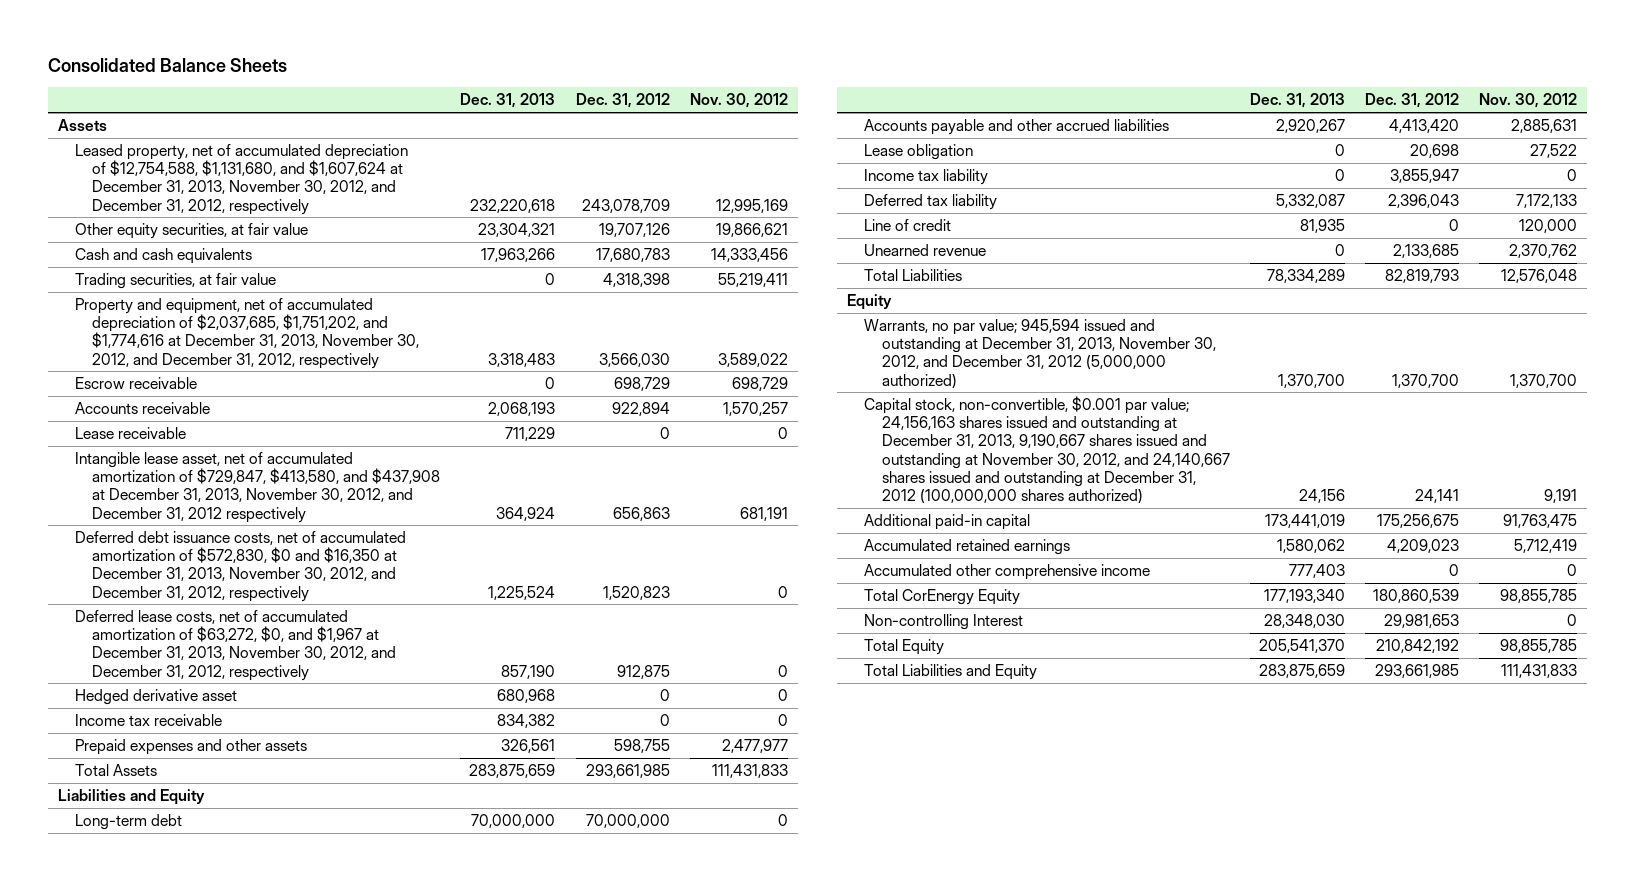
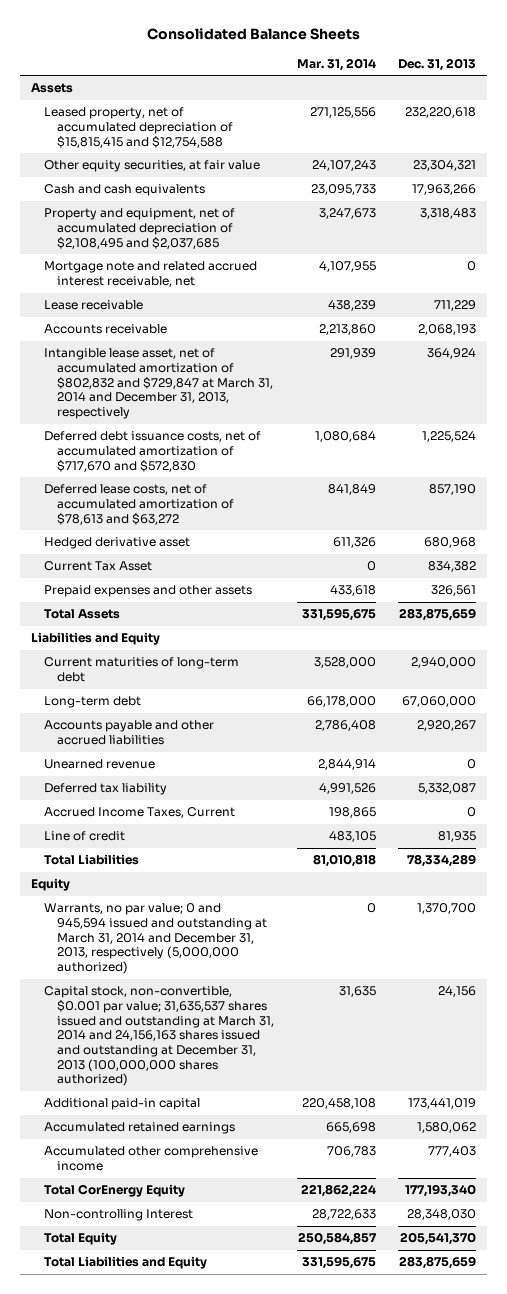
[575,93,670,109] Dec. 31, 2012 -> none
[689,93,788,109] Nov. 30, 2012 -> none
none -> [296,57,376,71] Mar. 31, 2014
[74,144,408,215] Leased property, net of accumulated depreciation of $12,754,588, $1,131,680, and $1,607,624 at December 31, 2013, November 30, 2012, and December 31, 2012, respectively -> [44,107,234,148] Leased property, net of accumulated depreciation of $15,815,415 and $12,754,588
[74,273,276,290] Trading securities, at fair value -> none
[74,377,197,390] Escrow receivable -> none
[74,298,420,369] Property and equipment, net of accumulated depreciation of $2,037,685, $1,751,202, and $1,774,616 at December 31, 2013, November 30, 2012, and December 31, 2012, respectively -> [44,208,236,249] Property and equipment, net of accumulated depreciation of $2,108,495 and $2,037,685
none -> [44,261,258,288] Mortgage note and related accrued interest receivable, net
[74,402,210,415] Accounts receivable -> [44,324,168,335] Accounts receivable
[74,452,441,523] Intangible lease asset, net of accumulated amortization of $729,847, $413,580, and $437,908 at December 31, 2013, November 30, 2012, and December 31, 2012 respectively -> [44,348,274,420] Intangible lease asset, net of accumulated amortization of $802,832 and $729,847 at March 31, 2014 and December 31, 2013, respectively
[74,531,406,602] Deferred debt issuance costs, net of accumulated amortization of $572,830, $0 and $16,350 at December 31, 2013, November 30, 2012, and December 31, 2012, respectively -> [44,431,262,472] Deferred debt issuance costs, net of accumulated amortization of $717,670 and $572,830
[74,610,397,681] Deferred lease costs, net of accumulated amortization of $63,272, $0, and $1,967 at December 31, 2013, November 30, 2012, and December 31, 2012, respectively -> [44,484,235,525] Deferred lease costs, net of accumulated amortization of $78,613 and $63,272
[74,714,222,727] Income tax receivable -> [44,561,153,572] Current Tax Asset
none -> [44,657,240,683] Current maturities of long-term debt
[471,814,556,829] 70,000,000 -> [402,696,477,708] 67,060,000
[864,144,974,161] Lease obligation -> none
[864,169,989,186] Income tax liability -> none
[864,244,987,257] Unearned revenue -> [44,759,156,770] Unearned revenue
none -> [44,807,236,819] Accrued Income Taxes, Current
[864,319,1216,389] Warrants, no par value; 945,594 issued and outstanding at December 31, 2013, November 30, 2012, and December 31, 2012 (5,000,000 authorized) -> [44,903,268,975] Warrants, no par value; 0 and 945,594 issued and outstanding at March 31, 2014 and December 31, 2013, respectively (5,000,000 authorized)
[864,396,1230,504] Capital stock, non-convertible, $0.001 par value; 24,156,163 shares issued and outstanding at December 31, 2013, 9,190,667 shares issued and outstanding at November 30, 2012, and 24,140,667 shares issued and outstanding at December 31, 2012 (100,000,000 shares authorized) -> [44,986,275,1087] Capital stock, non-convertible, $0.001 par value; 31,635,537 shares issued and outstanding at March 31, 2014 and 24,156,163 shares issued and outstanding at December 31, 2013 (100,000,000 shares authorized)

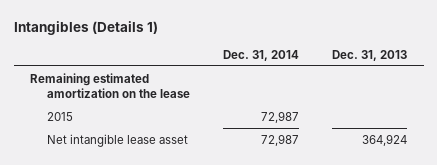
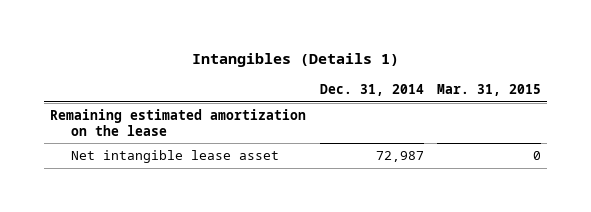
[332,49,408,61] Dec. 31, 2013 -> none
none -> [436,84,541,97] Mar. 31, 2015
[46,111,73,121] 2015 -> none

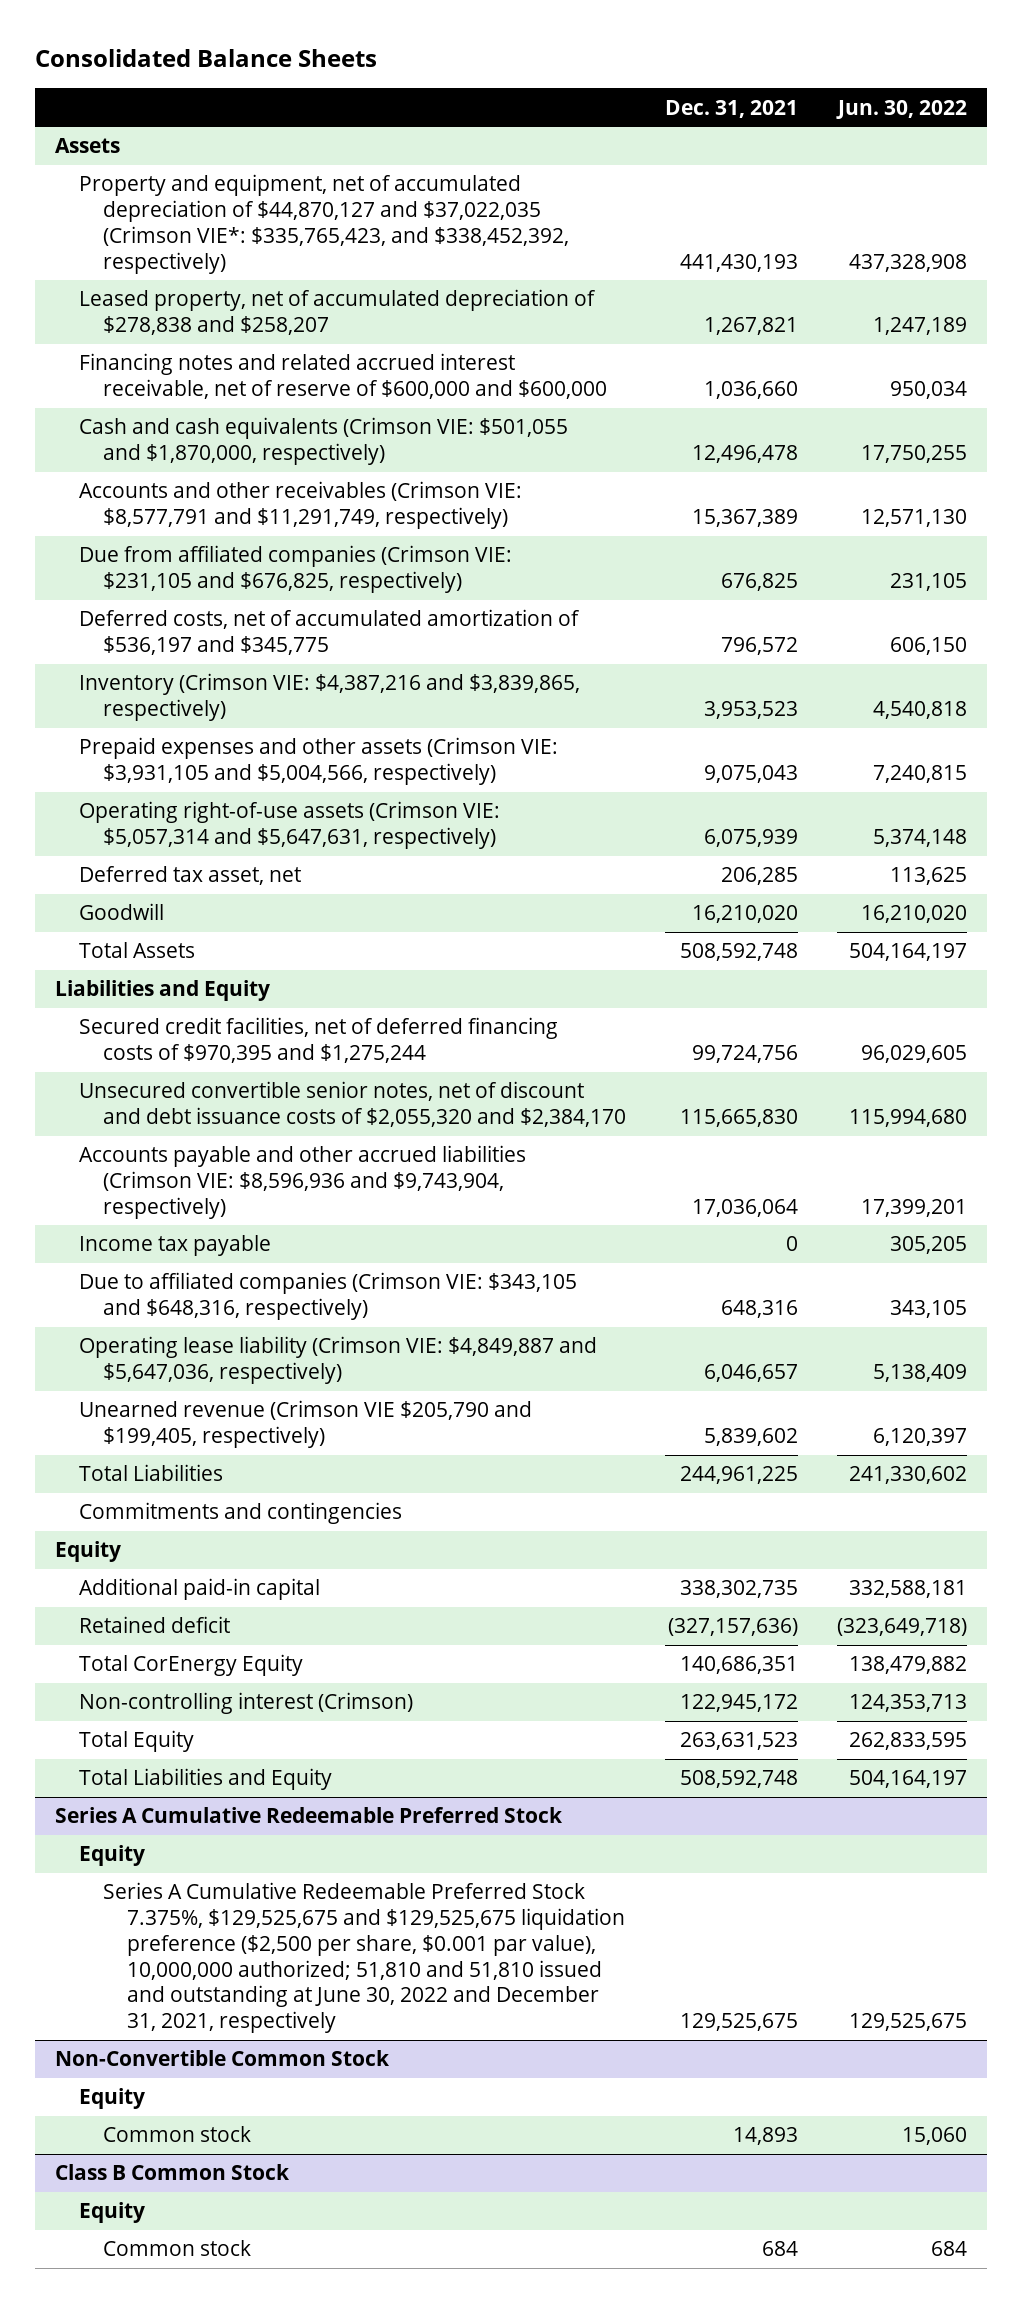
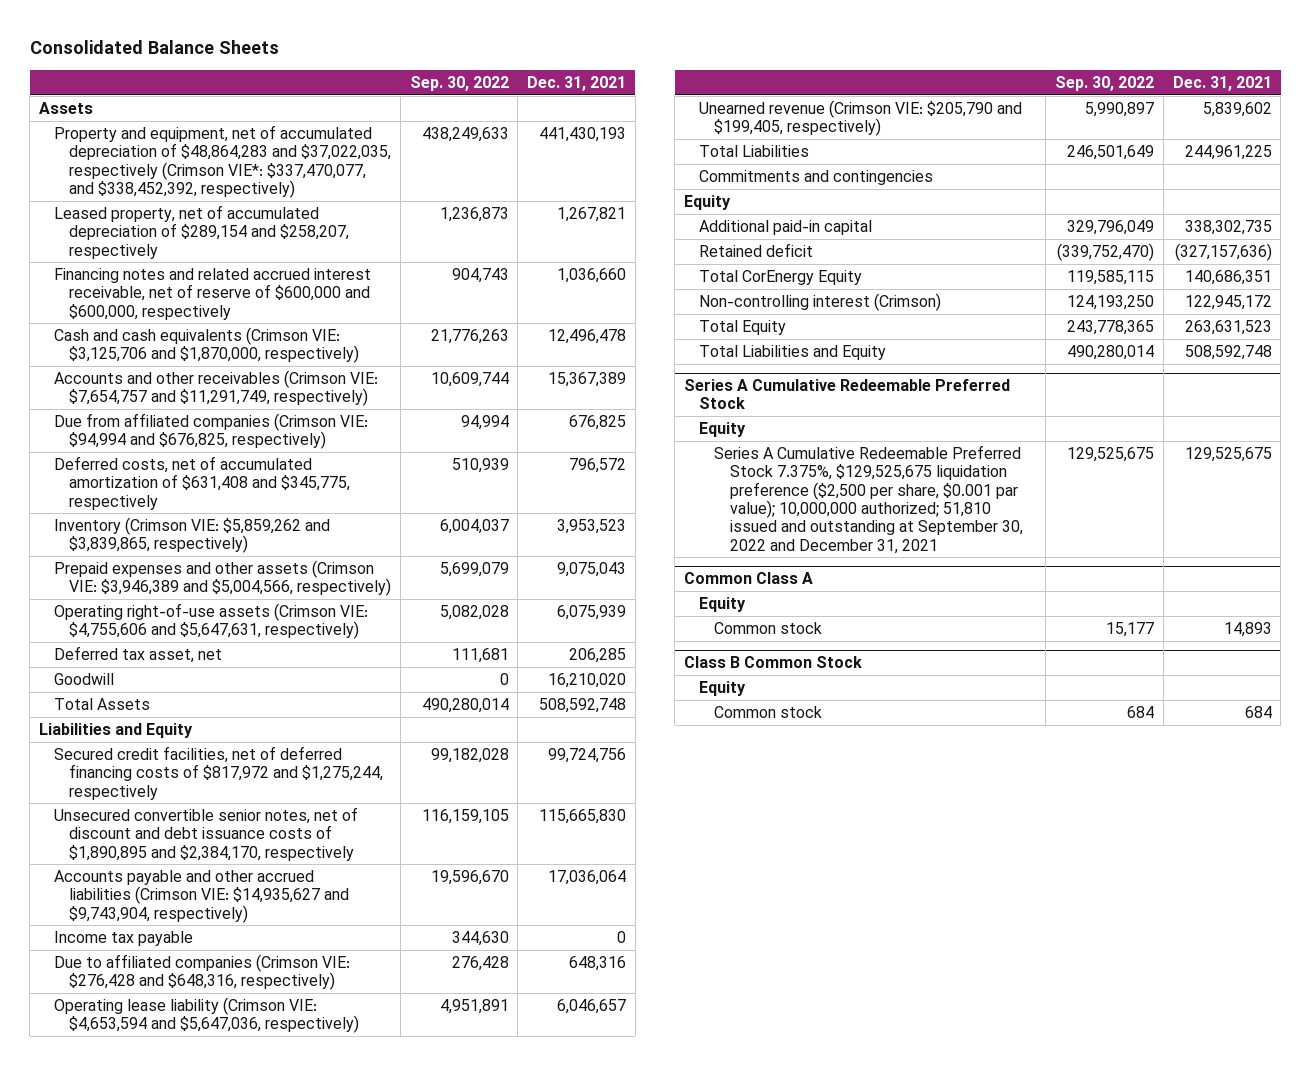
[836,99,968,119] Jun. 30, 2022 -> none
none -> [409,75,509,91] Sep. 30, 2022
[78,174,569,274] Property and equipment, net of accumulated depreciation of $44,870,127 and $37,022,035 (Crimson VIE*: $335,765,423, and $338,452,392, respectively) -> [53,124,392,199] Property and equipment, net of accumulated depreciation of $48,864,283 and $37,022,035, respectively (Crimson VIE*: $337,470,077, and $338,452,392, respectively)
[78,289,596,336] Leased property, net of accumulated depreciation of $278,838 and $258,207 -> [53,204,350,259] Leased property, net of accumulated depreciation of $289,154 and $258,207, respectively
[78,353,607,400] Financing notes and related accrued interest receivable, net of reserve of $600,000 and $600,000 -> [53,267,371,320] Financing notes and related accrued interest receivable, net of reserve of $600,000 and $600,000, respectively
[78,417,568,466] Cash and cash equivalents (Crimson VIE: $501,055 and $1,870,000, respectively) -> [53,326,360,364] Cash and cash equivalents (Crimson VIE: $3,125,706 and $1,870,000, respectively)
[78,481,522,530] Accounts and other receivables (Crimson VIE: $8,577,791 and $11,291,749, respectively) -> [53,369,378,407] Accounts and other receivables (Crimson VIE: $7,654,757 and $11,291,749, respectively)
[78,545,512,594] Due from affiliated companies (Crimson VIE: $231,105 and $676,825, respectively) -> [53,412,368,450] Due from affiliated companies (Crimson VIE: $94,994 and $676,825, respectively)
[78,609,580,656] Deferred costs, net of accumulated amortization of $536,197 and $345,775 -> [53,455,351,510] Deferred costs, net of accumulated amortization of $631,408 and $345,775, respectively
[78,673,580,722] Inventory (Crimson VIE: $4,387,216 and $3,839,865, respectively) -> [53,516,330,554] Inventory (Crimson VIE: $5,859,262 and $3,839,865, respectively)
[78,737,558,786] Prepaid expenses and other assets (Crimson VIE: $3,931,105 and $5,004,566, respectively) -> [53,559,392,597] Prepaid expenses and other assets (Crimson VIE: $3,946,389 and $5,004,566, respectively)
[78,801,500,850] Operating right-of-use assets (Crimson VIE: $5,057,314 and $5,647,631, respectively) -> [53,602,368,640] Operating right-of-use assets (Crimson VIE: $4,755,606 and $5,647,631, respectively)
[78,1017,558,1064] Secured credit facilities, net of deferred financing costs of $970,395 and $1,275,244 -> [53,745,384,800] Secured credit facilities, net of deferred financing costs of $817,972 and $1,275,244, respectively
[78,1081,626,1128] Unsecured convertible senior notes, net of discount and debt issuance costs of $2,055,320 and $2,384,170 -> [53,806,358,861] Unsecured convertible senior notes, net of discount and debt issuance costs of $1,890,895 and $2,384,170, respectively
[78,1145,526,1219] Accounts payable and other accrued liabilities (Crimson VIE: $8,596,936 and $9,743,904, respectively) -> [53,869,350,923] Accounts payable and other accrued liabilities (Crimson VIE: $14,935,627 and $9,743,904, respectively)
[78,1272,577,1321] Due to affiliated companies (Crimson VIE: $343,105 and $648,316, respectively) -> [53,953,350,991] Due to affiliated companies (Crimson VIE: $276,428 and $648,316, respectively)
[78,1336,597,1385] Operating lease liability (Crimson VIE: $4,849,887 and $5,647,036, respectively) -> [53,996,360,1034] Operating lease liability (Crimson VIE: $4,653,594 and $5,647,036, respectively)
[78,1400,532,1449] Unearned revenue (Crimson VIE $205,790 and $199,405, respectively) -> [699,99,1023,137] Unearned revenue (Crimson VIE: $205,790 and $199,405, respectively)
[54,2050,390,2067] Non-Convertible Common Stock -> none
[102,1882,625,2034] Series A Cumulative Redeemable Preferred Stock 7.375%, $129,525,675 and $129,525,675 liquidation preference ($2,500 per share, $0.001 par value), 10,000,000 authorized; 51,810 and 51,810 issued and outstanding at June 30, 2022 and December 31, 2021, respectively -> [714,444,1023,554] Series A Cumulative Redeemable Preferred Stock 7.375%, $129,525,675 liquidation preference ($2,500 per share, $0.001 par value); 10,000,000 authorized; 51,810 issued and outstanding at September 30, 2022 and December 31, 2021
none -> [684,572,814,585] Common Class A

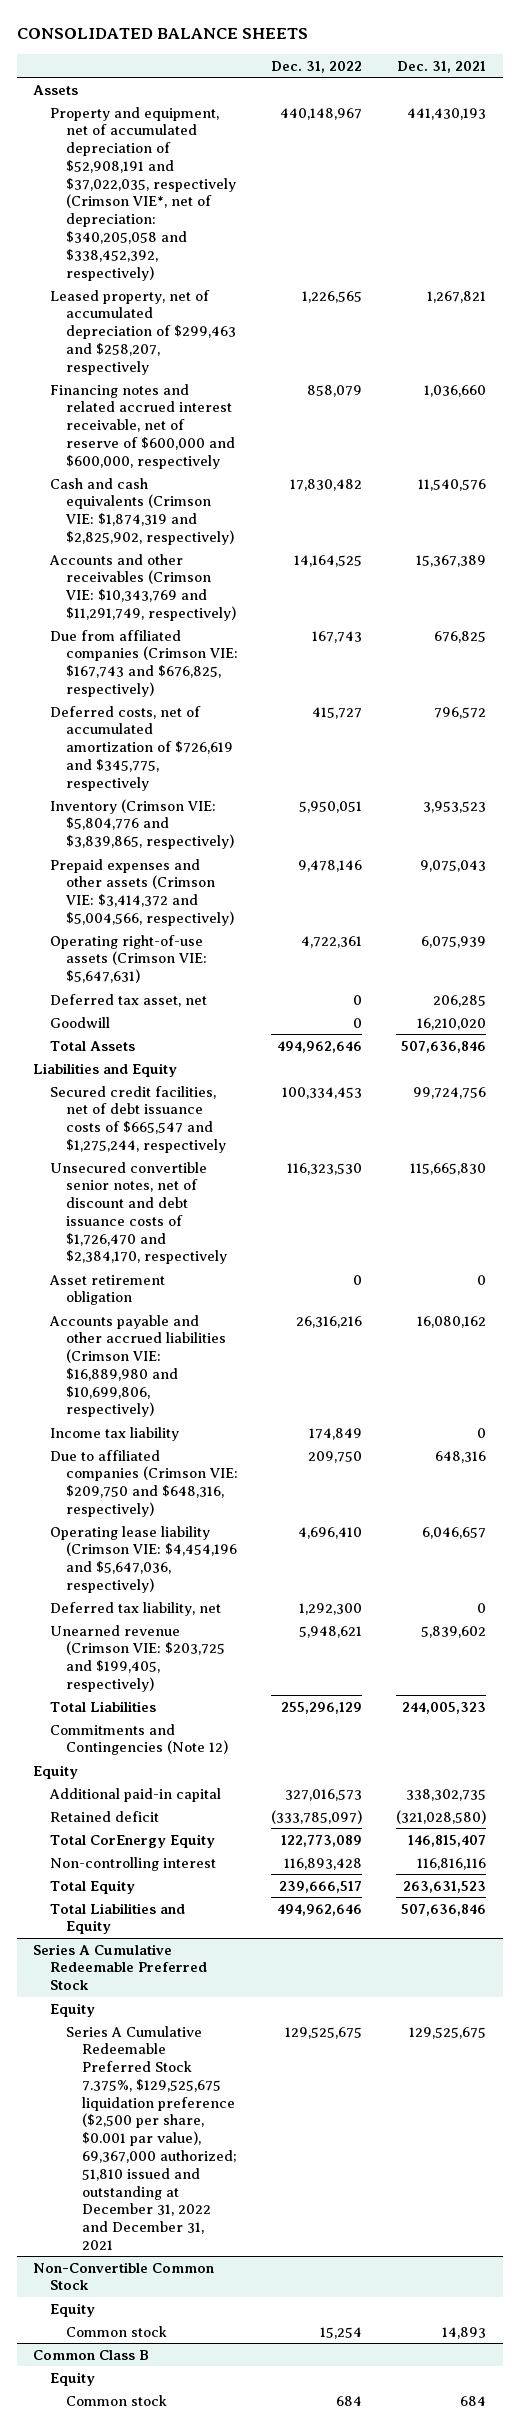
[29,40,279,55] Consolidated Balance Sheets -> [16,28,308,40] CONSOLIDATED BALANCE SHEETS
[409,75,509,91] Sep. 30, 2022 -> none
none -> [271,60,363,73] Dec. 31, 2022
[53,124,392,199] Property and equipment, net of accumulated depreciation of $48,864,283 and $37,022,035, respectively (Crimson VIE*: $337,470,077, and $338,452,392, respectively) -> [49,106,236,281] Property and equipment, net of accumulated depreciation of $52,908,191 and $37,022,035, respectively (Crimson VIE*, net of depreciation: $340,205,058 and $338,452,392, respectively)
[53,204,350,259] Leased property, net of accumulated depreciation of $289,154 and $258,207, respectively -> [49,289,236,375] Leased property, net of accumulated depreciation of $299,463 and $258,207, respectively
[53,326,360,364] Cash and cash equivalents (Crimson VIE: $3,125,706 and $1,870,000, respectively) -> [49,477,234,545] Cash and cash equivalents (Crimson VIE: $1,874,319 and $2,825,902, respectively)
[548,328,627,344] 12,496,478 -> [417,478,486,491] 11,540,576
[53,369,378,407] Accounts and other receivables (Crimson VIE: $7,654,757 and $11,291,749, respectively) -> [48,553,236,621] Accounts and other receivables (Crimson VIE: $10,343,769 and $11,291,749, respectively)
[53,412,368,450] Due from affiliated companies (Crimson VIE: $94,994 and $676,825, respectively) -> [49,629,238,697] Due from affiliated companies (Crimson VIE: $167,743 and $676,825, respectively)
[53,455,351,510] Deferred costs, net of accumulated amortization of $631,408 and $345,775, respectively -> [49,705,233,791] Deferred costs, net of accumulated amortization of $726,619 and $345,775, respectively
[53,516,330,554] Inventory (Crimson VIE: $5,859,262 and $3,839,865, respectively) -> [49,798,234,850] Inventory (Crimson VIE: $5,804,776 and $3,839,865, respectively)
[53,559,392,597] Prepaid expenses and other assets (Crimson VIE: $3,946,389 and $5,004,566, respectively) -> [49,858,234,926] Prepaid expenses and other assets (Crimson VIE: $3,414,372 and $5,004,566, respectively)
[53,602,368,640] Operating right-of-use assets (Crimson VIE: $4,755,606 and $5,647,631, respectively) -> [49,934,207,984] Operating right-of-use assets (Crimson VIE: $5,647,631)
[539,697,627,713] 508,592,748 -> [400,1040,486,1053] 507,636,846
[53,745,384,800] Secured credit facilities, net of deferred financing costs of $817,972 and $1,275,244, respectively -> [49,1085,226,1153] Secured credit facilities, net of debt issuance costs of $665,547 and $1,275,244, respectively
[53,806,358,861] Unsecured convertible senior notes, net of discount and debt issuance costs of $1,890,895 and $2,384,170, respectively -> [49,1161,227,1265] Unsecured convertible senior notes, net of discount and debt issuance costs of $1,726,470 and $2,384,170, respectively
none -> [48,1274,165,1306] Asset retirement obligation
[53,869,350,923] Accounts payable and other accrued liabilities (Crimson VIE: $14,935,627 and $9,743,904, respectively) -> [48,1314,226,1418] Accounts payable and other accrued liabilities (Crimson VIE: $16,889,980 and $10,699,806, respectively)
[548,869,627,885] 17,036,064 -> [416,1315,486,1328] 16,080,162
[53,930,193,946] Income tax payable -> [49,1426,179,1441] Income tax liability
[53,953,350,991] Due to affiliated companies (Crimson VIE: $276,428 and $648,316, respectively) -> [49,1449,238,1517] Due to affiliated companies (Crimson VIE: $209,750 and $648,316, respectively)
[53,996,360,1034] Operating lease liability (Crimson VIE: $4,653,594 and $5,647,036, respectively) -> [49,1525,237,1593] Operating lease liability (Crimson VIE: $4,454,196 and $5,647,036, respectively)
none -> [49,1601,221,1616] Deferred tax liability, net
[699,99,1023,137] Unearned revenue (Crimson VIE: $205,790 and $199,405, respectively) -> [49,1624,225,1692] Unearned revenue (Crimson VIE: $203,725 and $199,405, respectively)
[1184,144,1272,160] 244,961,225 -> [401,1701,486,1714] 244,005,323
[699,169,934,185] Commitments and contingencies -> [49,1723,228,1756] Commitments and Contingencies (Note 12)
[1174,242,1272,261] (327,157,636) -> [395,1809,486,1824] (321,028,580)
[1184,269,1272,285] 140,686,351 -> [407,1834,486,1847] 146,815,407
[699,292,942,311] Non-controlling interest (Crimson) -> [49,1856,216,1871] Non-controlling interest
[1184,294,1272,310] 122,945,172 -> [416,1857,486,1870] 116,816,116
[1184,344,1272,360] 508,592,748 -> [400,1903,486,1916] 507,636,846
[684,572,814,585] Common Class A -> none
[714,444,1023,554] Series A Cumulative Redeemable Preferred Stock 7.375%, $129,525,675 liquidation preference ($2,500 per share, $0.001 par value); 10,000,000 authorized; 51,810 issued and outstanding at September 30, 2022 and December 31, 2021 -> [65,2025,237,2250] Series A Cumulative Redeemable Preferred Stock 7.375%, $129,525,675 liquidation preference ($2,500 per share, $0.001 par value), 69,367,000 authorized; 51,810 issued and outstanding at December 31, 2022 and December 31, 2021
none -> [33,2261,215,2291] Non-Convertible Common Stock
[684,656,863,669] Class B Common Stock -> [33,2349,150,2360] Common Class B

